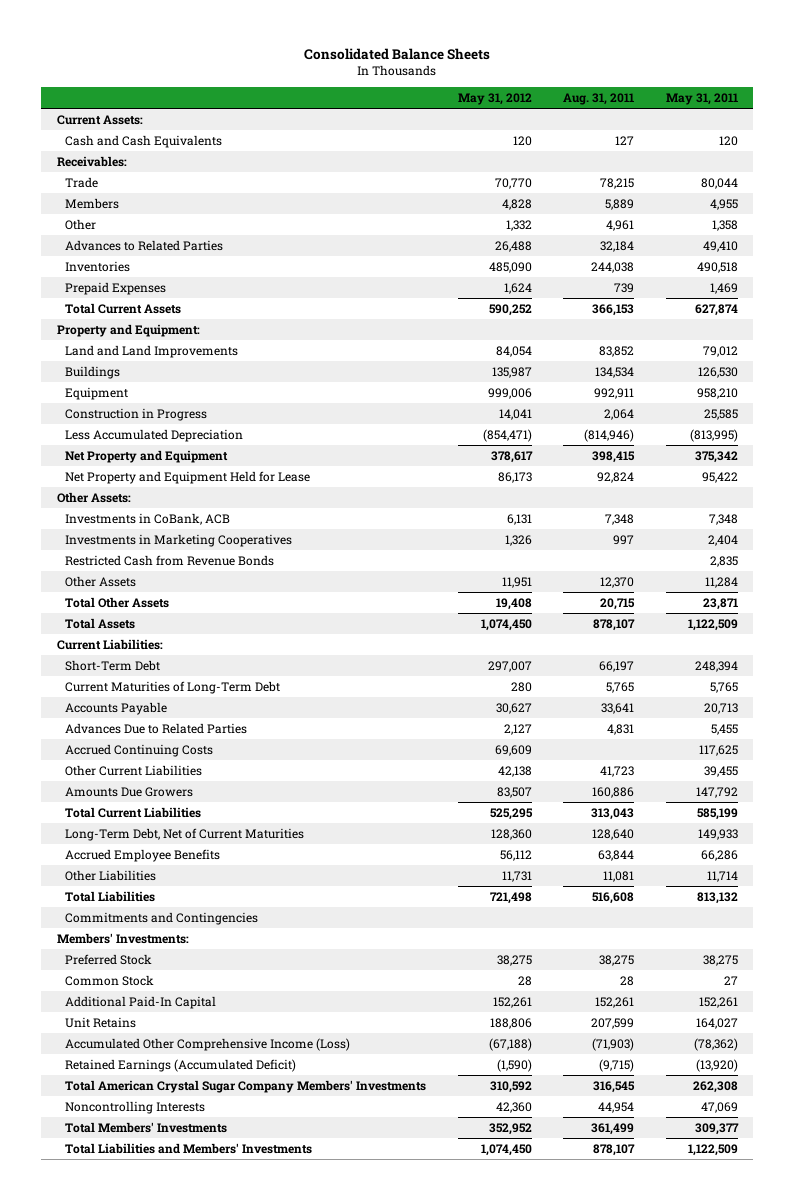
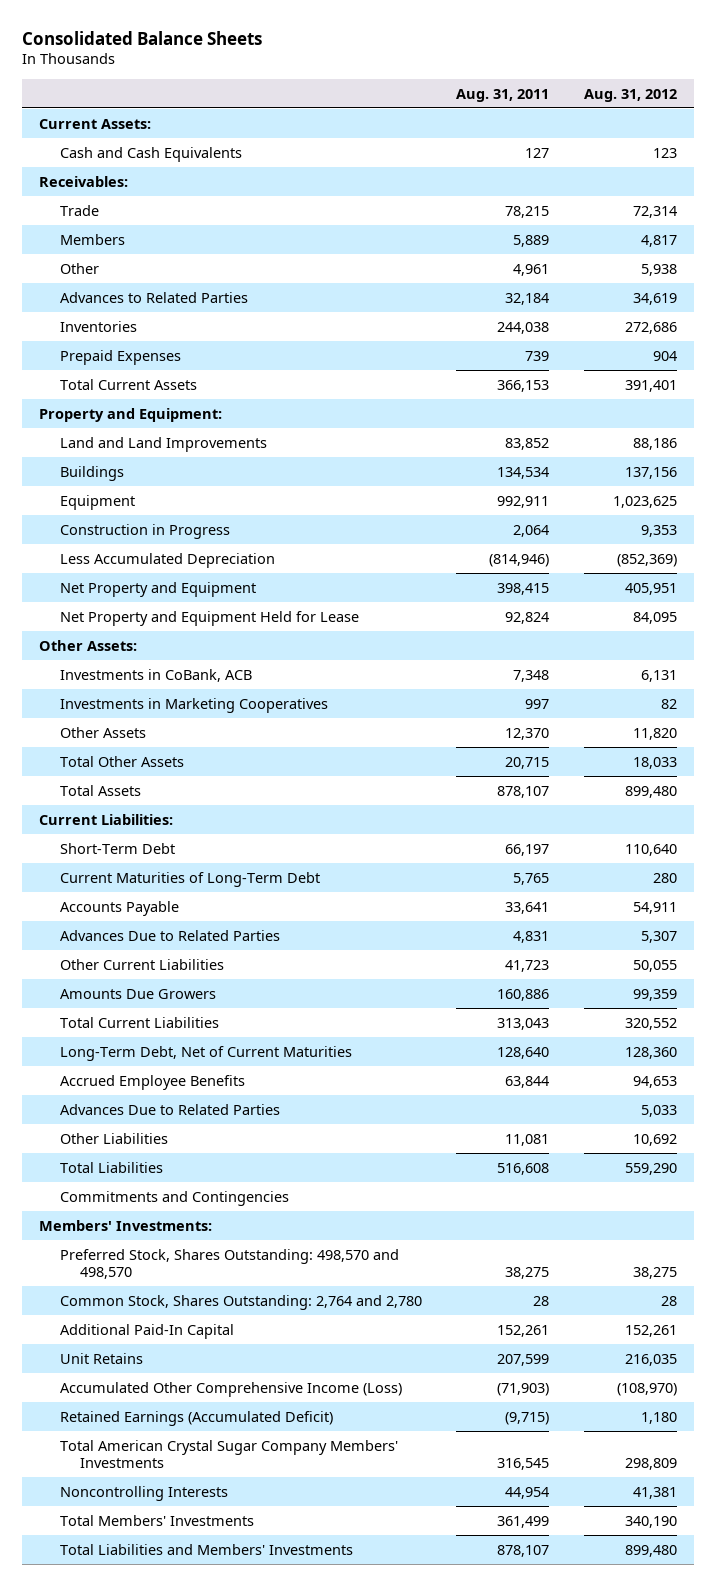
[457,93,532,106] May 31, 2012 -> none
[665,93,738,106] May 31, 2011 -> none
none -> [583,88,677,102] Aug. 31, 2012
[65,554,275,566] Restricted Cash from Revenue Bonds -> none
[65,743,214,757] Accrued Continuing Costs -> none
none -> [59,1103,280,1115] Advances Due to Related Parties
[65,953,153,965] Preferred Stock -> [59,1248,399,1279] Preferred Stock, Shares Outstanding: 498,570 and 498,570
[65,974,155,986] Common Stock -> [59,1294,422,1310] Common Stock, Shares Outstanding: 2,764 and 2,780

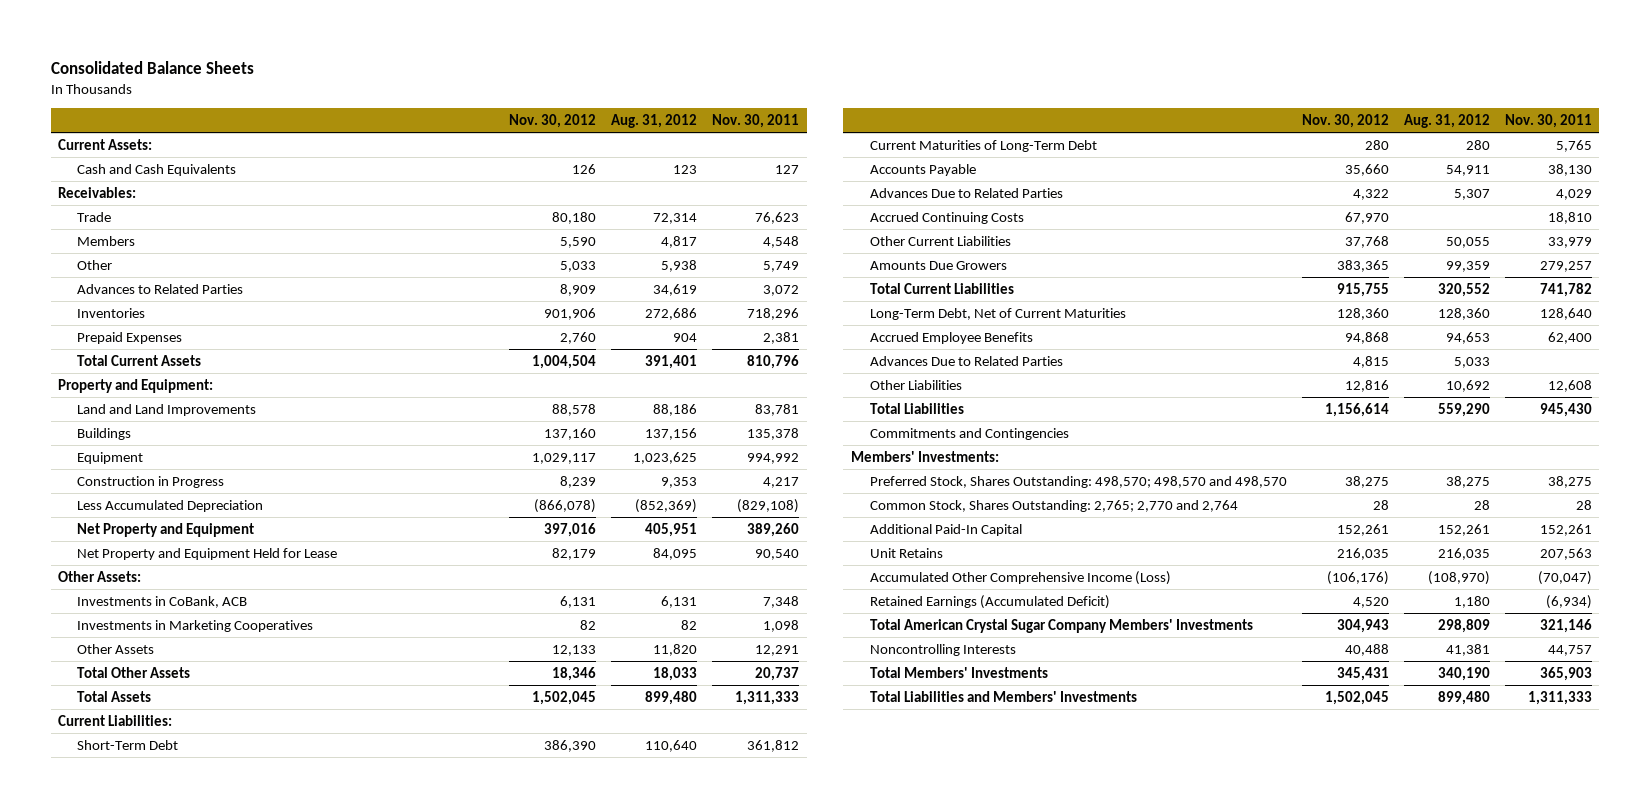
[456,88,550,102] Aug. 31, 2011 -> none
none -> [509,114,597,129] Nov. 30, 2012
none -> [712,114,800,129] Nov. 30, 2011
none -> [869,211,1024,224] Accrued Continuing Costs
[59,1248,399,1279] Preferred Stock, Shares Outstanding: 498,570 and 498,570 -> [869,475,1287,488] Preferred Stock, Shares Outstanding: 498,570; 498,570 and 498,570
[59,1294,422,1310] Common Stock, Shares Outstanding: 2,764 and 2,780 -> [869,499,1238,512] Common Stock, Shares Outstanding: 2,765; 2,770 and 2,764

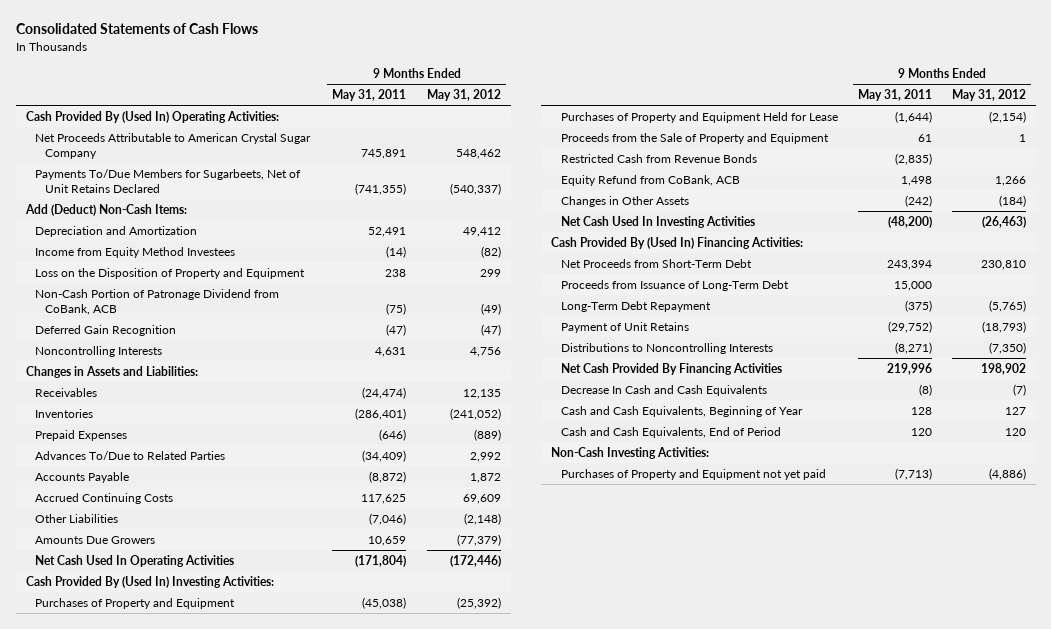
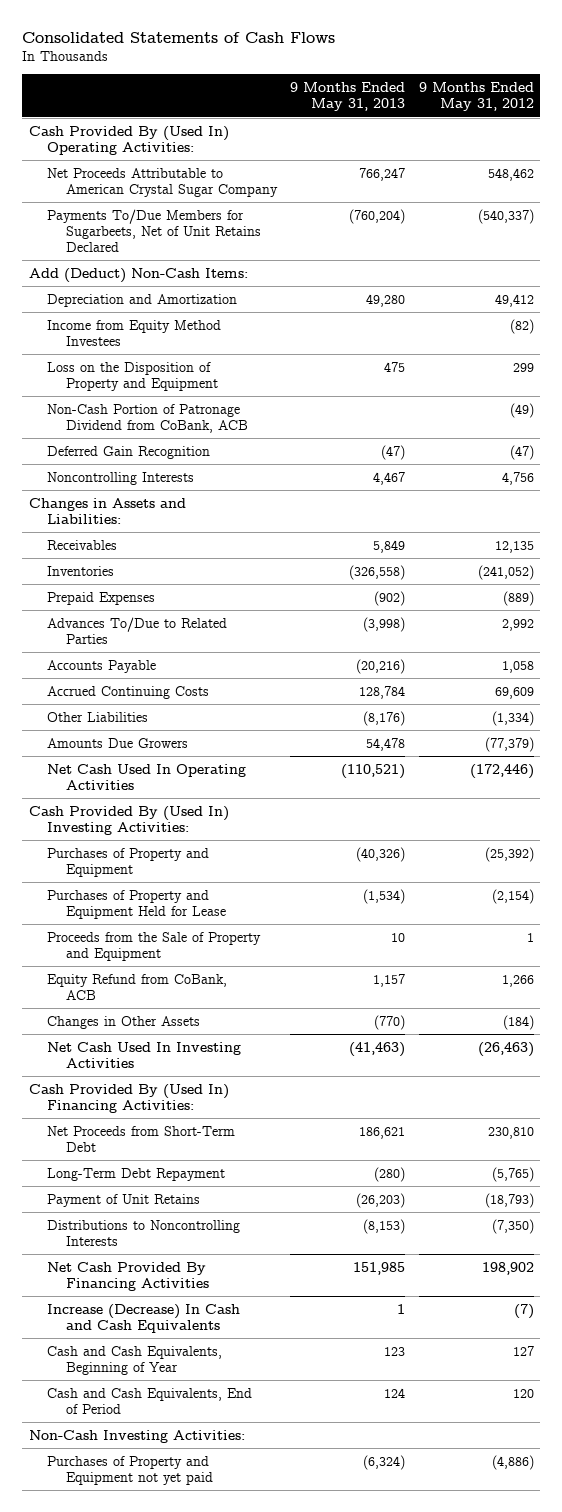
[332,89,407,102] May 31, 2011 -> none
none -> [290,82,406,112] 9 Months Ended May 31, 2013
[469,473,501,484] 1,872 -> [501,660,534,673] 1,058
[463,513,501,526] (2,148) -> [491,710,534,726] (1,334)
[560,154,757,164] Restricted Cash from Revenue Bonds -> none
[560,280,789,292] Proceeds from Issuance of Long-Term Debt -> none
[560,385,767,397] Decrease In Cash and Cash Equivalents -> [47,1303,241,1333] Increase (Decrease) In Cash and Cash Equivalents

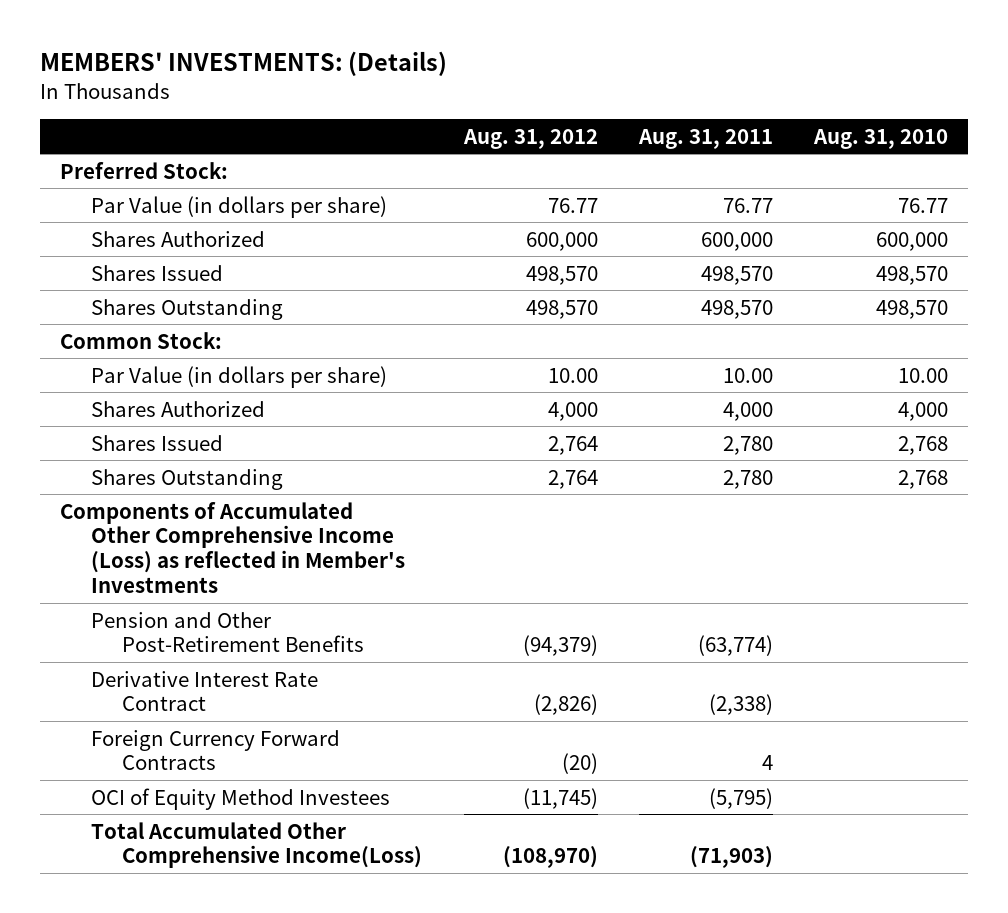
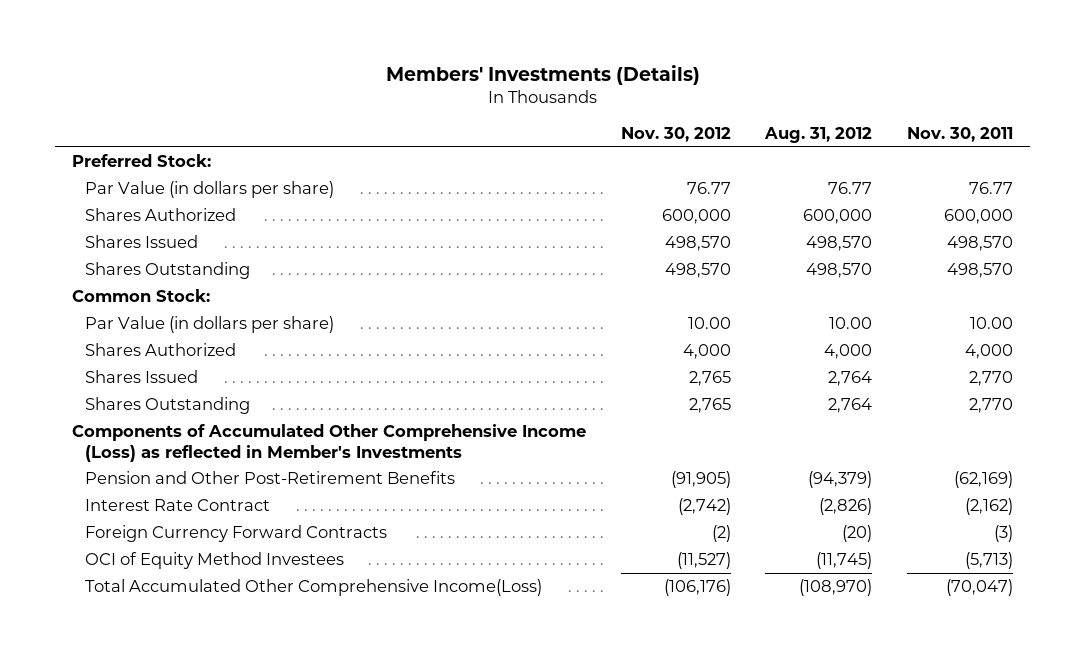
[39,51,447,77] MEMBERS' INVESTMENTS: (Details) -> [385,64,700,85] Members' Investments (Details)
[637,128,773,149] Aug. 31, 2011 -> none
[812,128,948,149] Aug. 31, 2010 -> none
none -> [620,126,731,142] Nov. 30, 2012
none -> [906,126,1013,142] Nov. 30, 2011
[91,670,319,712] Derivative Interest Rate Contract -> [84,499,270,512] Interest Rate Contract

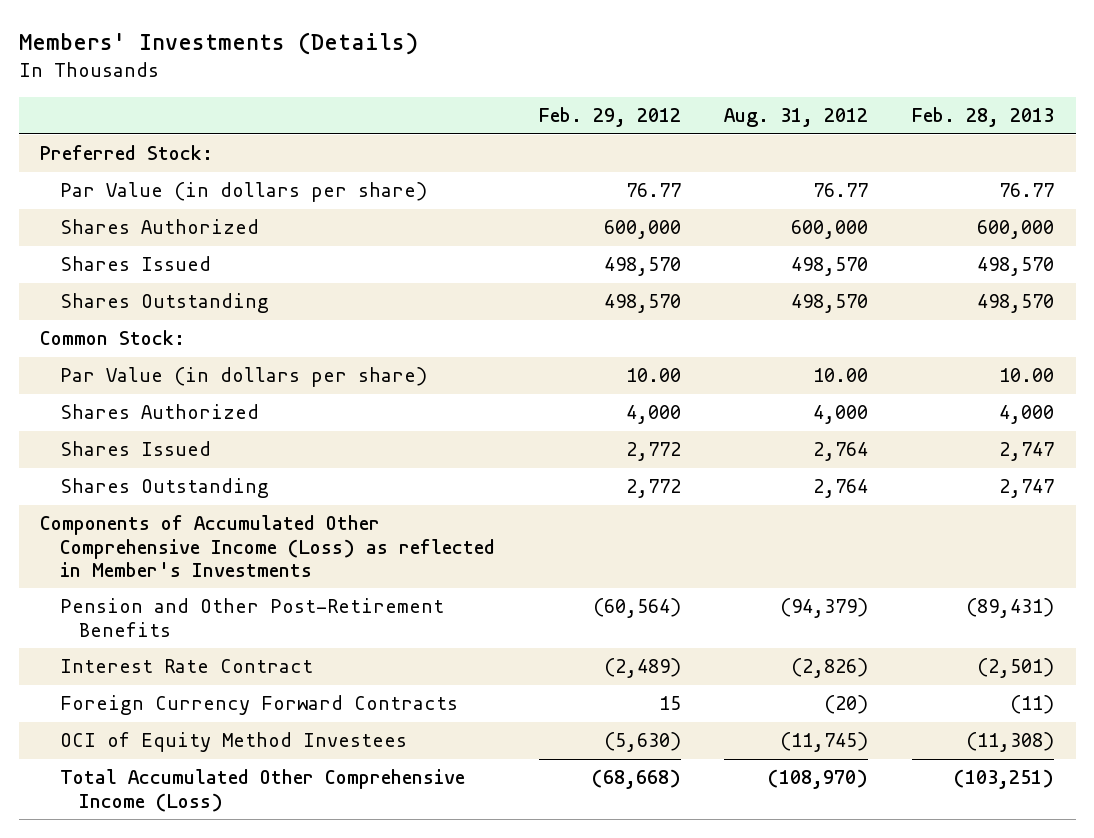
[620,126,731,142] Nov. 30, 2012 -> none
[906,126,1013,142] Nov. 30, 2011 -> none
none -> [538,107,681,128] Feb. 29, 2012
none -> [911,107,1054,128] Feb. 28, 2013
[84,579,542,597] Total Accumulated Other Comprehensive Income(Loss) -> [59,769,465,812] Total Accumulated Other Comprehensive Income (Loss)

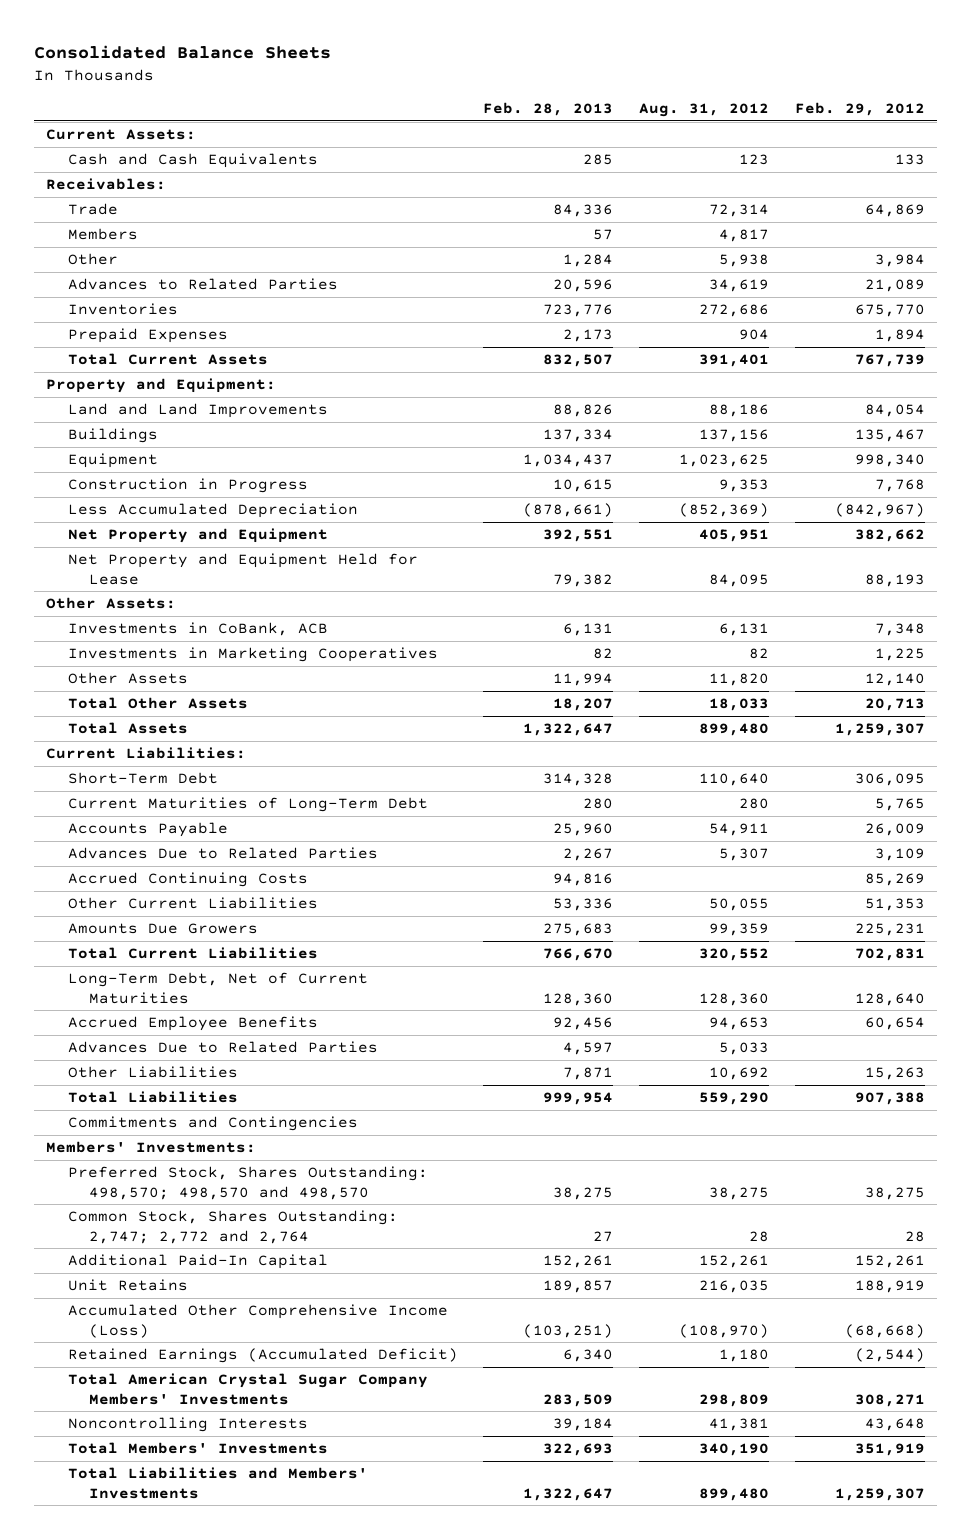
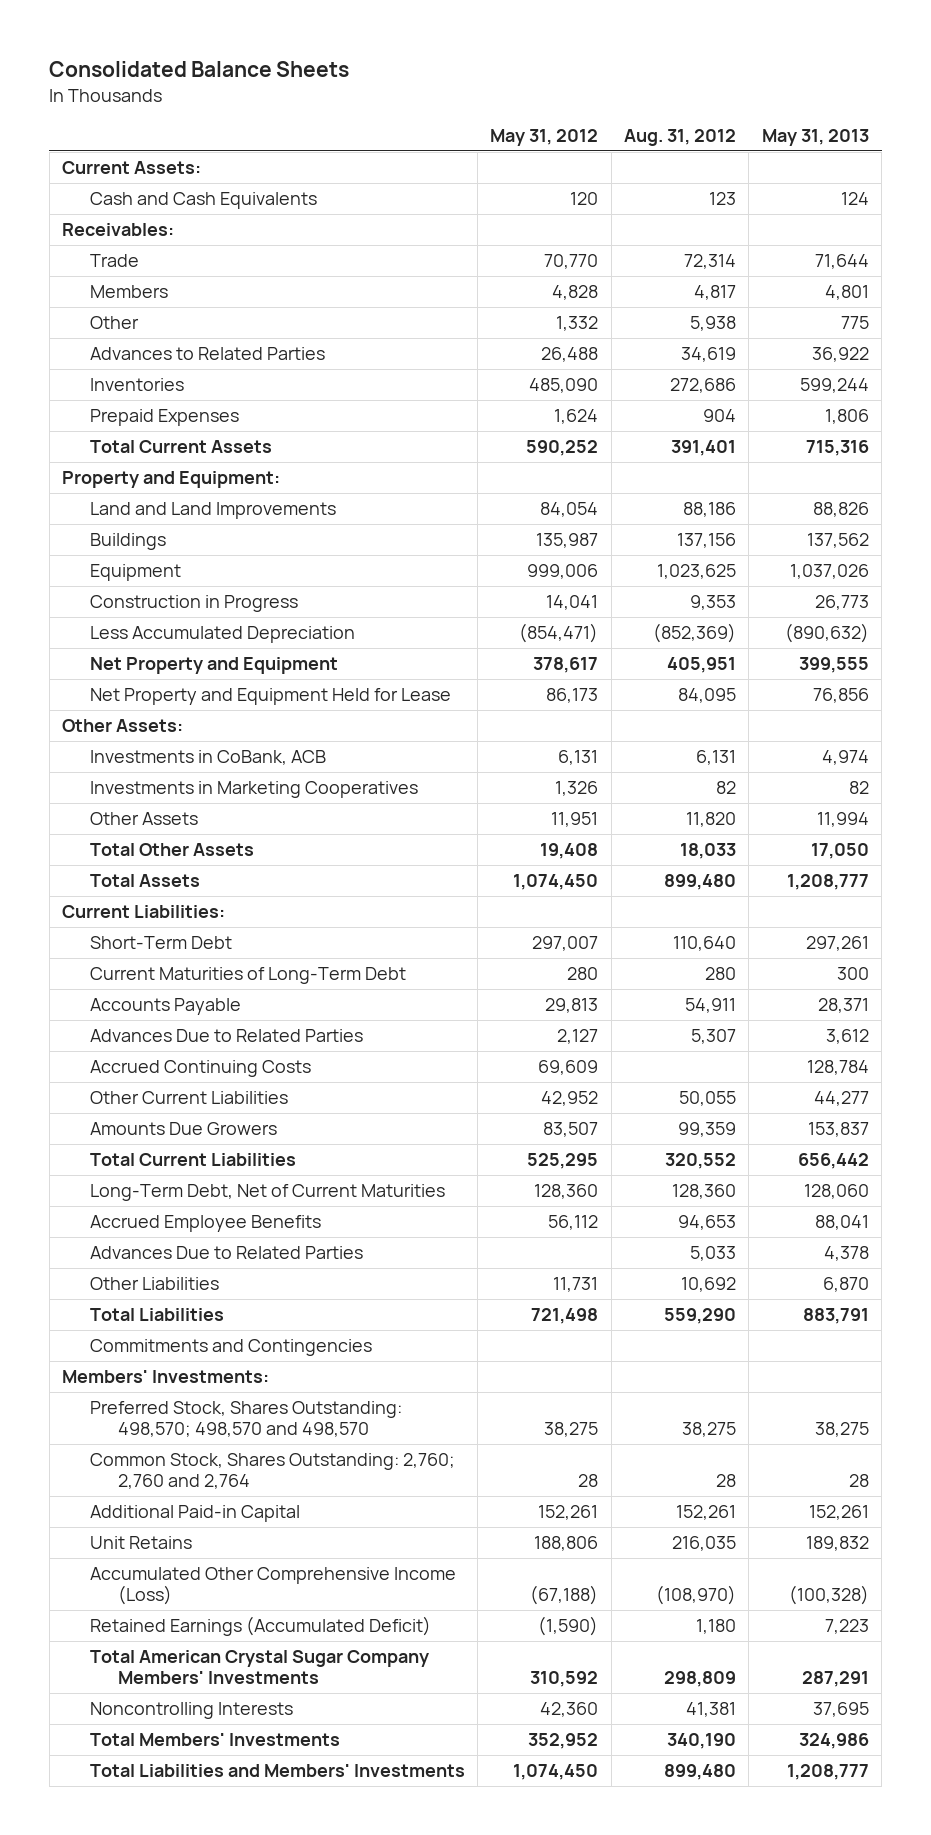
[483,101,614,116] Feb. 28, 2013 -> none
[794,101,925,116] Feb. 29, 2012 -> none
none -> [490,128,599,146] May 31, 2012
none -> [761,128,869,146] May 31, 2013
[67,1210,398,1244] Common Stock, Shares Outstanding: 2,747; 2,772 and 2,764 -> [89,1453,455,1489] Common Stock, Shares Outstanding: 2,760; 2,760 and 2,764
[67,1254,328,1270] Additional Paid-In Capital -> [89,1505,300,1523] Additional Paid-in Capital

